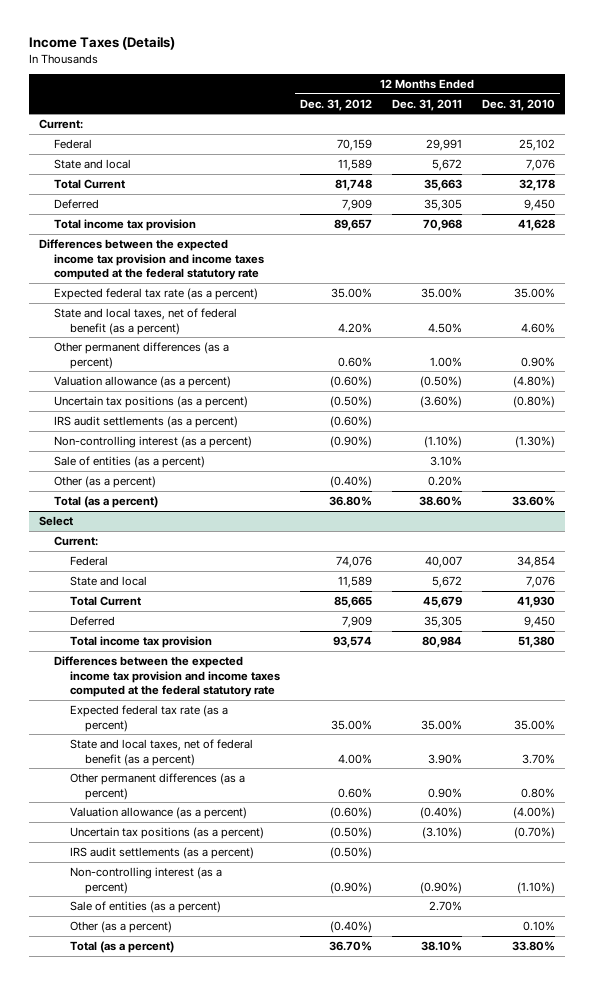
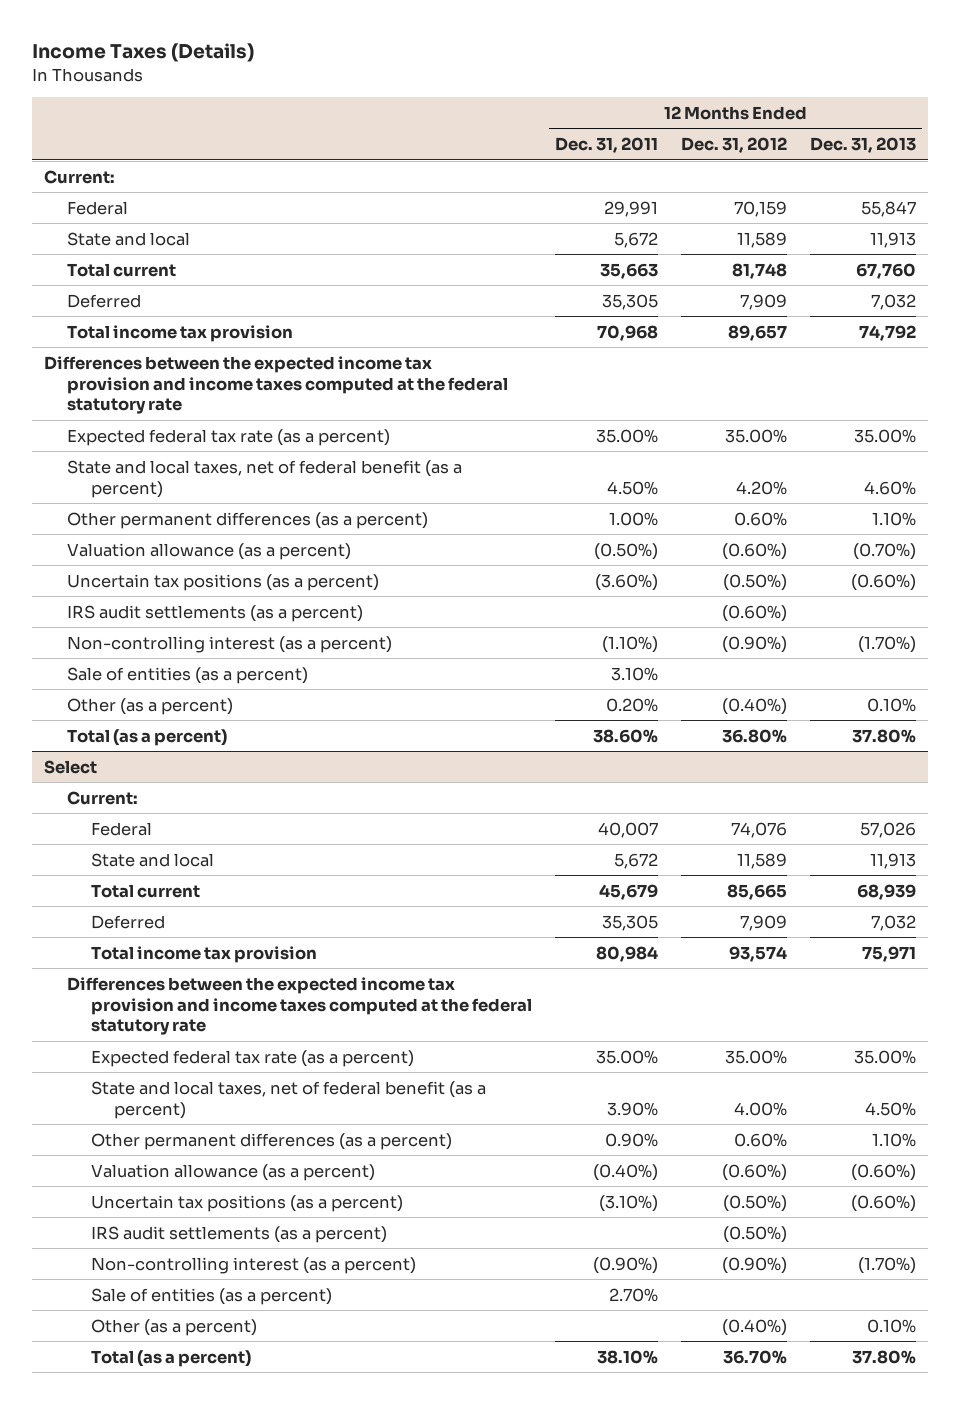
[481,98,555,111] Dec. 31, 2010 -> none
none -> [810,137,917,154] Dec. 31, 2013
[54,178,126,189] Total Current -> [67,262,177,277] Total current
[69,595,141,606] Total Current -> [90,883,200,898] Total current

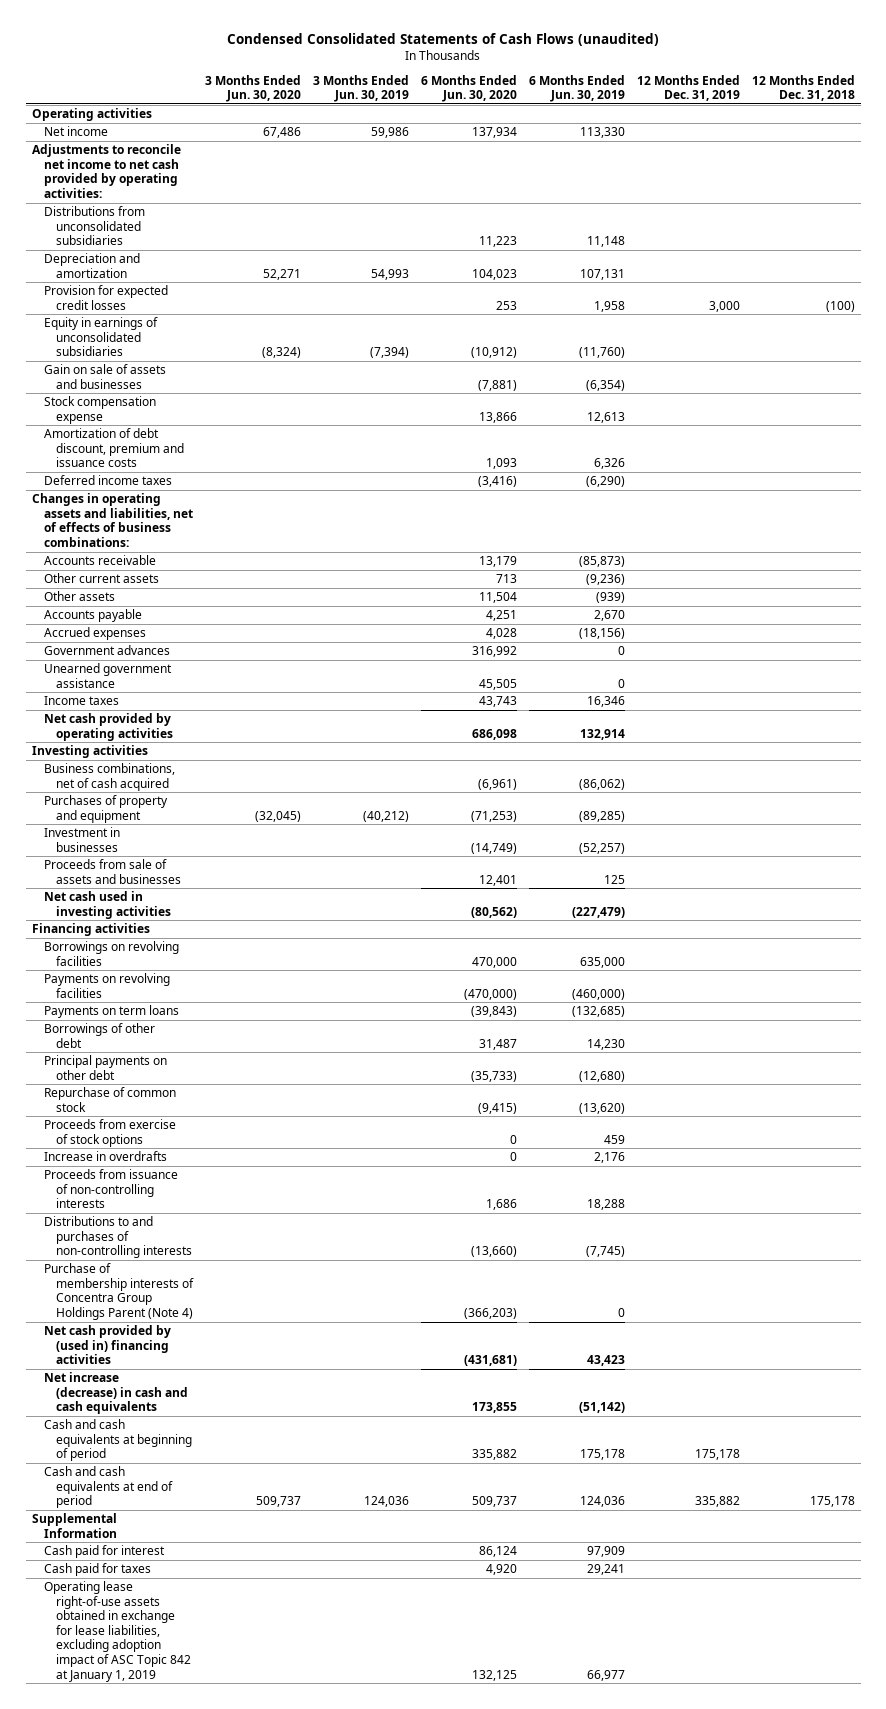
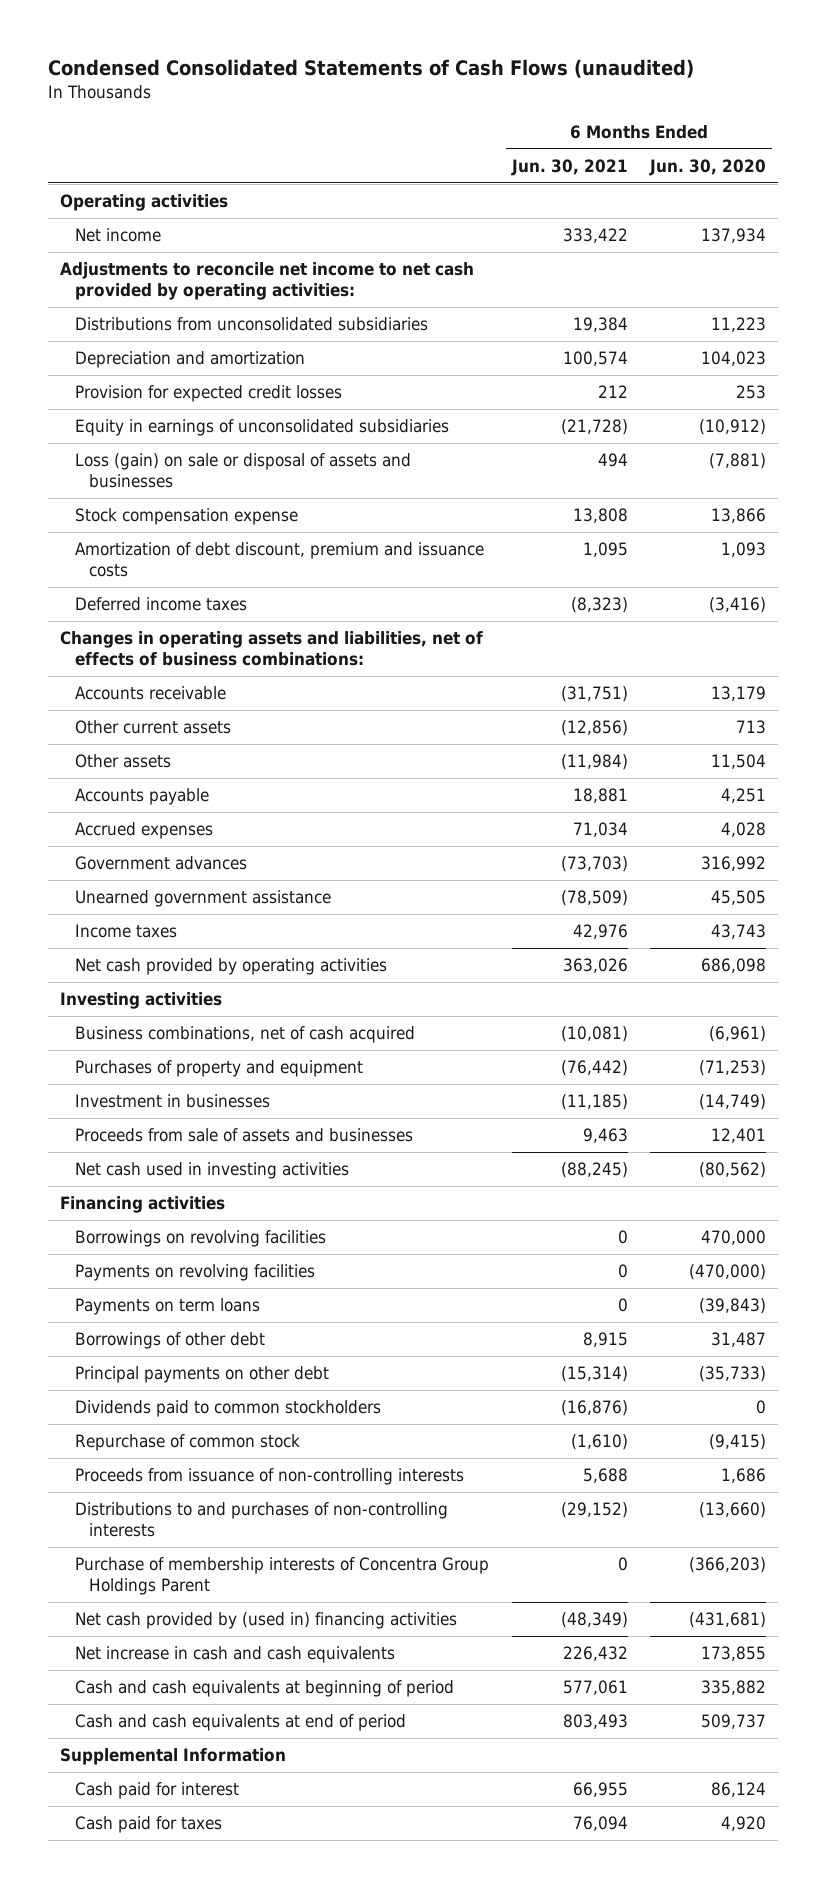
[205,74,302,103] 3 Months Ended Jun. 30, 2020 -> none
[312,74,409,103] 3 Months Ended Jun. 30, 2019 -> none
[528,74,625,103] 6 Months Ended Jun. 30, 2019 -> none
[636,74,740,102] 12 Months Ended Dec. 31, 2019 -> none
[751,74,855,102] 12 Months Ended Dec. 31, 2018 -> none
none -> [510,158,628,176] Jun. 30, 2021
[43,364,166,389] Gain on sale of assets and businesses -> [74,453,411,489] Loss (gain) on sale or disposal of assets and businesses
none -> [74,1400,381,1418] Dividends paid to common stockholders
[43,1119,176,1147] Proceeds from exercise of stock options -> none
[43,1151,167,1162] Increase in overdrafts -> none
[43,1263,195,1320] Purchase of membership interests of Concentra Group Holdings Parent (Note 4) -> [74,1557,489,1596] Purchase of membership interests of Concentra Group Holdings Parent
[43,1372,189,1415] Net increase (decrease) in cash and cash equivalents -> [74,1646,395,1664] Net increase in cash and cash equivalents
[43,1581,192,1682] Operating lease right-of-use assets obtained in exchange for lease liabilities, excluding adoption impact of ASC Topic 842 at January 1, 2019 -> none

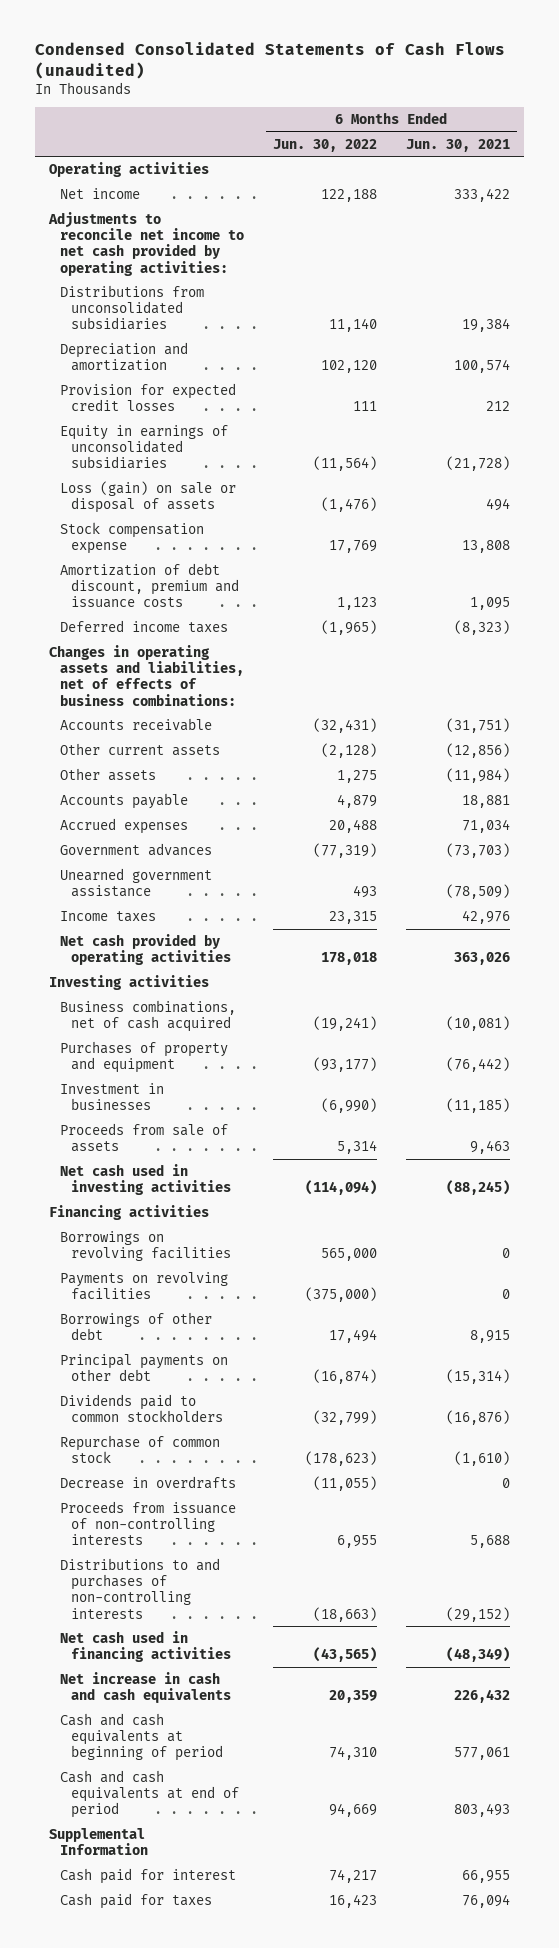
[649,158,767,176] Jun. 30, 2020 -> none
none -> [272,138,377,152] Jun. 30, 2022
[74,453,411,489] Loss (gain) on sale or disposal of assets and businesses -> [59,480,236,514] Loss (gain) on sale or disposal of assets
[74,1128,413,1143] Proceeds from sale of assets and businesses -> [59,1122,228,1153] Proceeds from sale of assets
[74,1298,260,1316] Payments on term loans -> none
none -> [59,1475,236,1489] Decrease in overdrafts
[74,1557,489,1596] Purchase of membership interests of Concentra Group Holdings Parent -> none
[74,1612,457,1630] Net cash provided by (used in) financing activities -> [59,1630,232,1663] Net cash used in financing activities

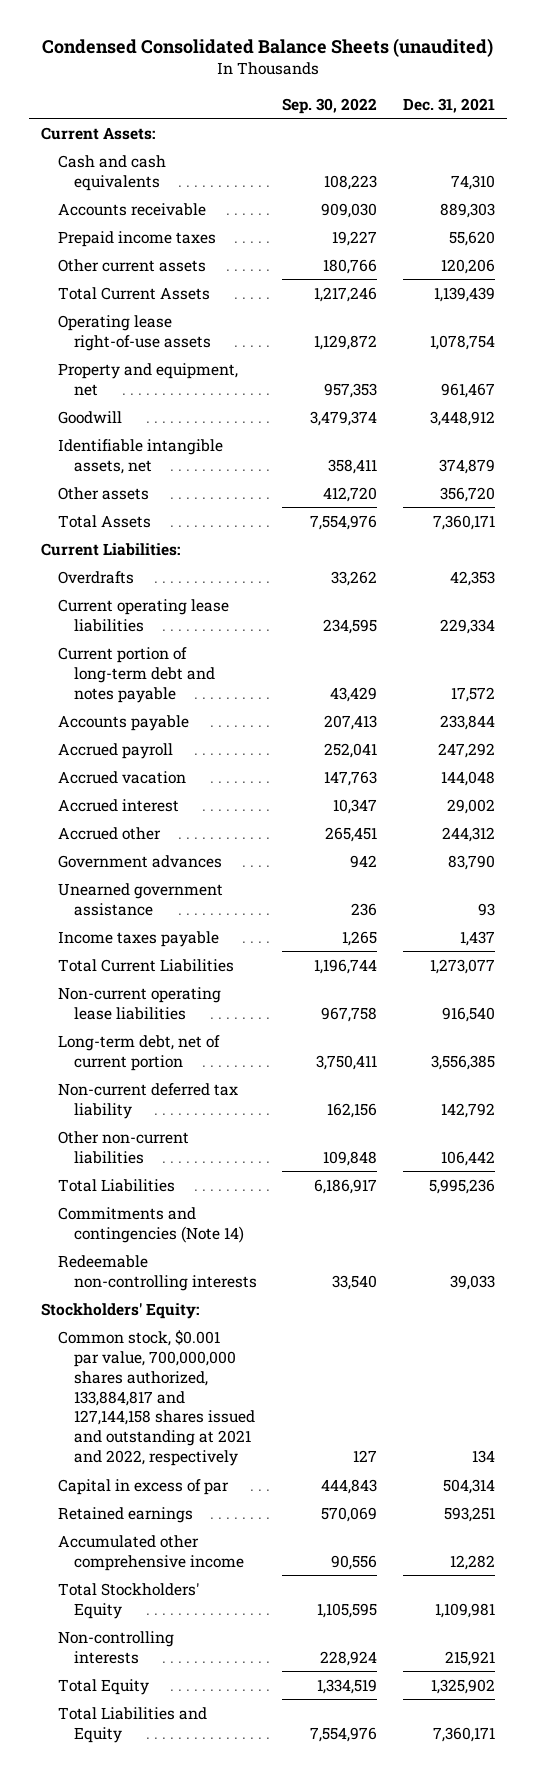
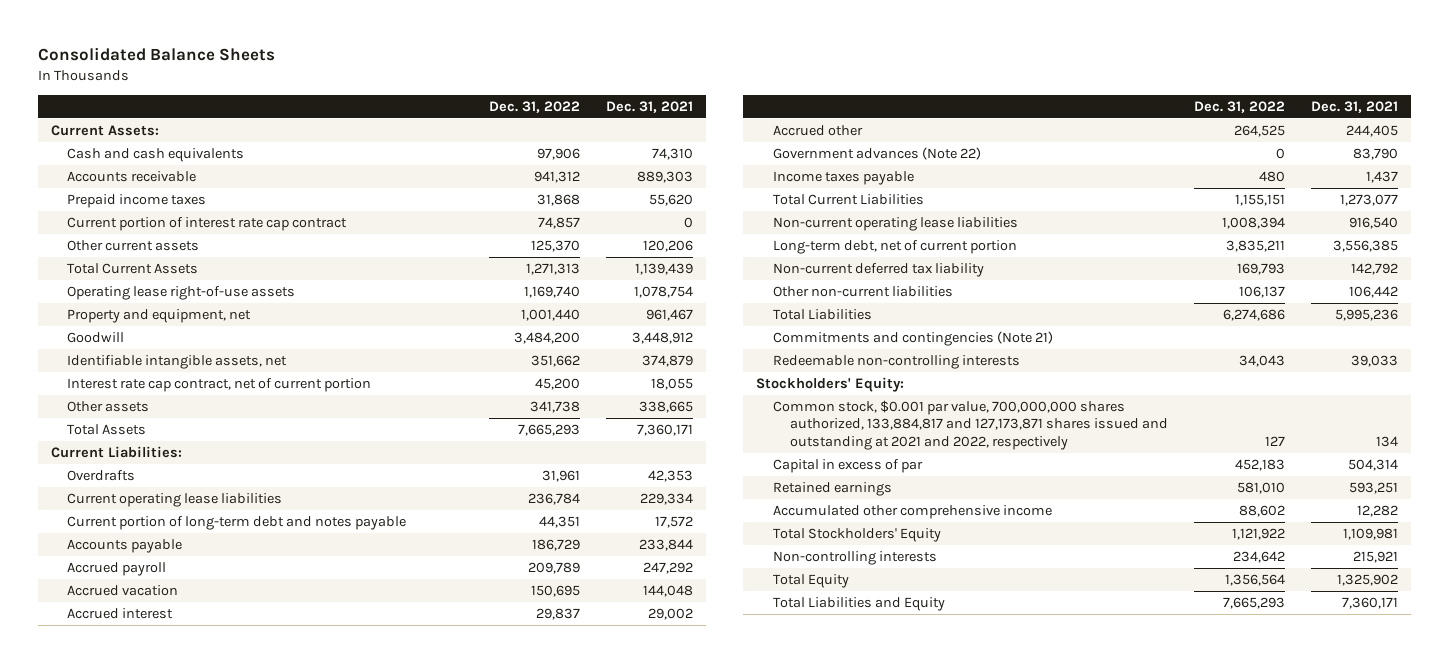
[42,38,494,58] Condensed Consolidated Balance Sheets (unaudited) -> [37,47,275,62] Consolidated Balance Sheets
[282,97,378,114] Sep. 30, 2022 -> none
none -> [488,100,580,113] Dec. 31, 2022
none -> [67,217,348,232] Current portion of interest rate cap contract
none -> [67,378,372,393] Interest rate cap contract, net of current portion
[439,486,495,502] 356,720 -> [638,401,693,414] 338,665
[57,882,223,916] Unearned government assistance -> none
[441,826,495,842] 244,312 -> [1346,125,1399,138] 244,405
[57,854,222,868] Government advances -> [772,147,981,161] Government advances (Note 22)
[57,1206,245,1243] Commitments and contingencies (Note 14) -> [772,331,1053,347] Commitments and contingencies (Note 21)
[57,1329,256,1467] Common stock, $0.001 par value, 700,000,000 shares authorized, 133,884,817 and 127,144,158 shares issued and outstanding at 2021 and 2022, respectively -> [772,400,1168,450] Common stock, $0.001 par value, 700,000,000 shares authorized, 133,884,817 and 127,173,871 shares issued and outstanding at 2021 and 2022, respectively

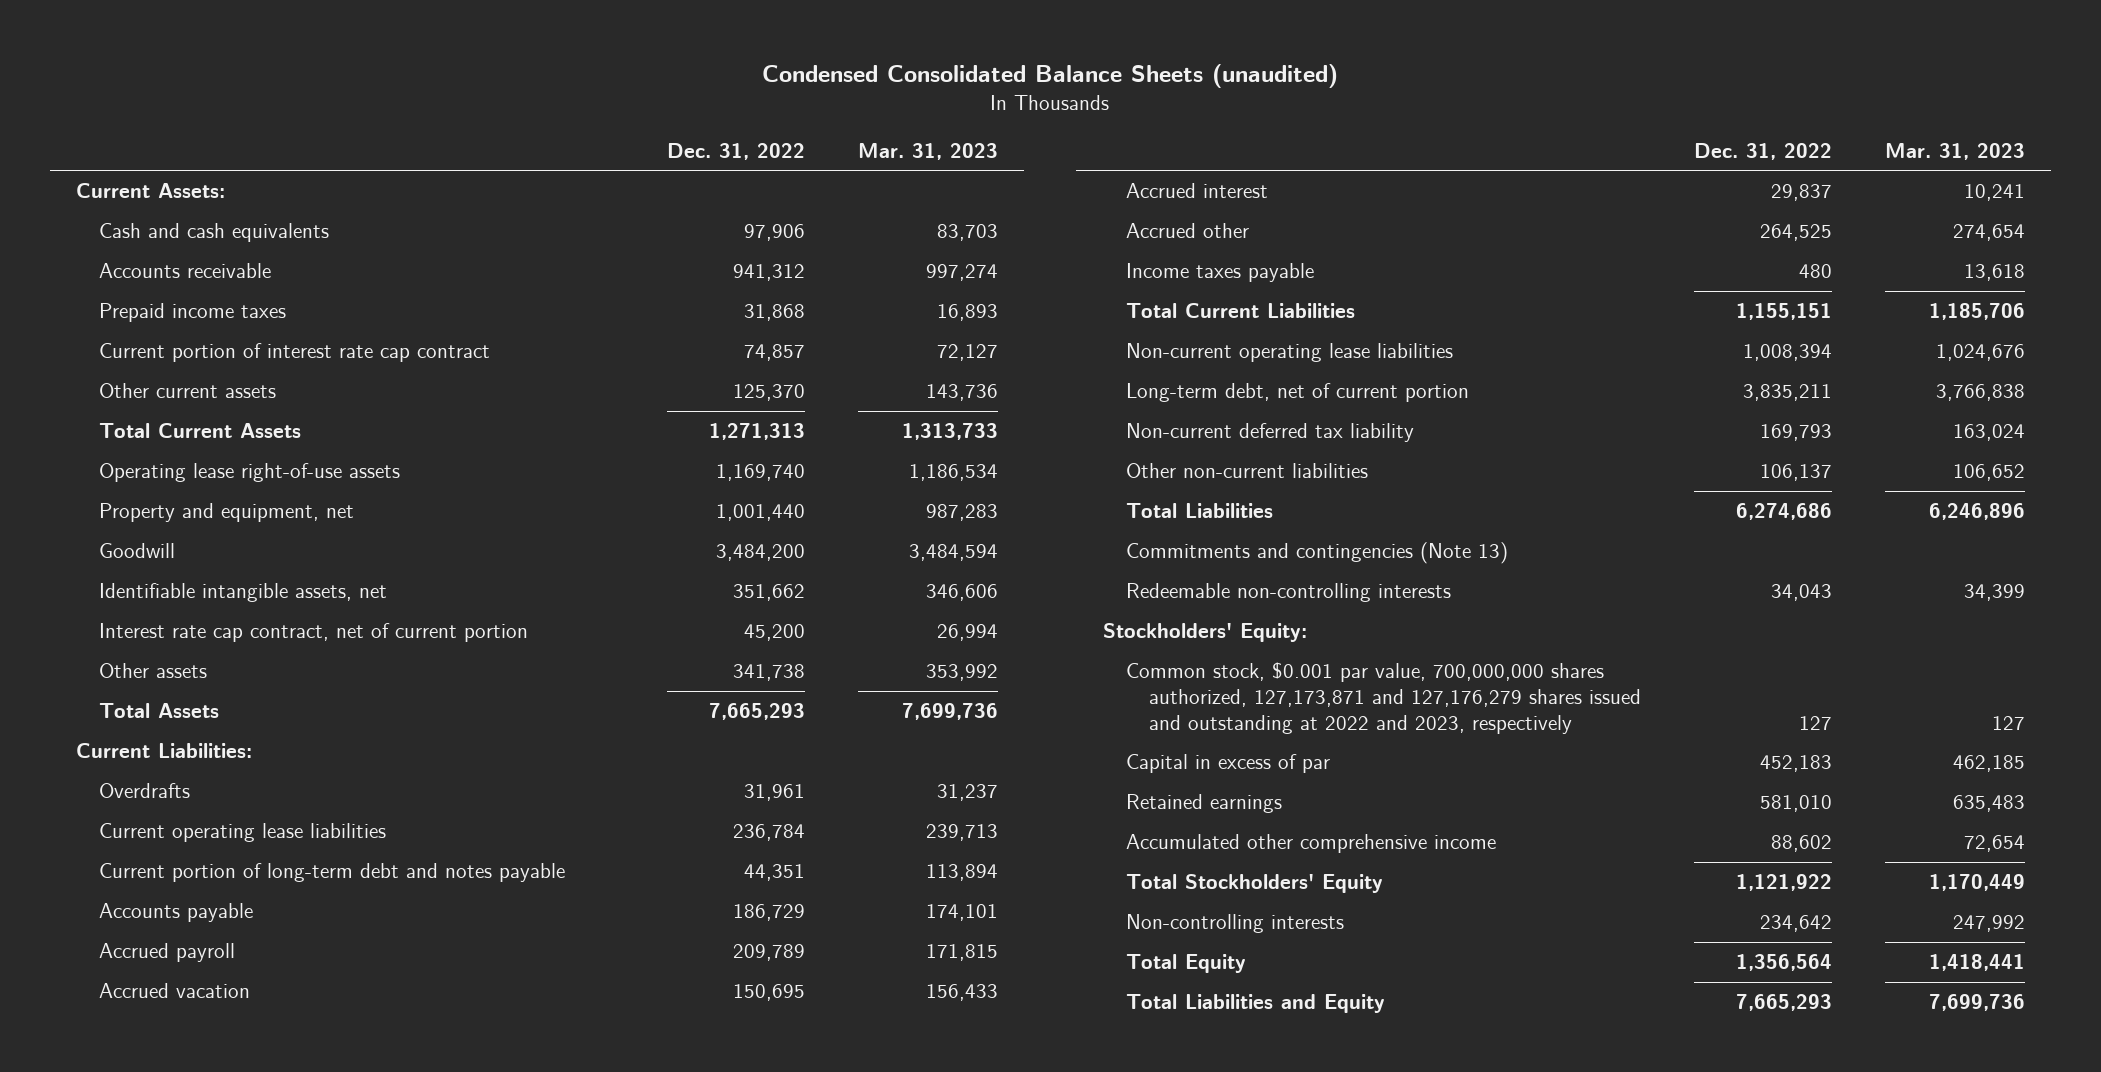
[37,47,275,62] Consolidated Balance Sheets -> [762,63,1339,88] Condensed Consolidated Balance Sheets (unaudited)
[605,100,693,113] Dec. 31, 2021 -> none
none -> [858,142,999,160] Mar. 31, 2023
[772,147,981,161] Government advances (Note 22) -> none
[772,331,1053,347] Commitments and contingencies (Note 21) -> [1126,542,1509,565] Commitments and contingencies (Note 13)
[772,400,1168,450] Common stock, $0.001 par value, 700,000,000 shares authorized, 133,884,817 and 127,173,871 shares issued and outstanding at 2021 and 2022, respectively -> [1126,662,1642,734] Common stock, $0.001 par value, 700,000,000 shares authorized, 127,173,871 and 127,176,279 shares issued and outstanding at 2022 and 2023, respectively

